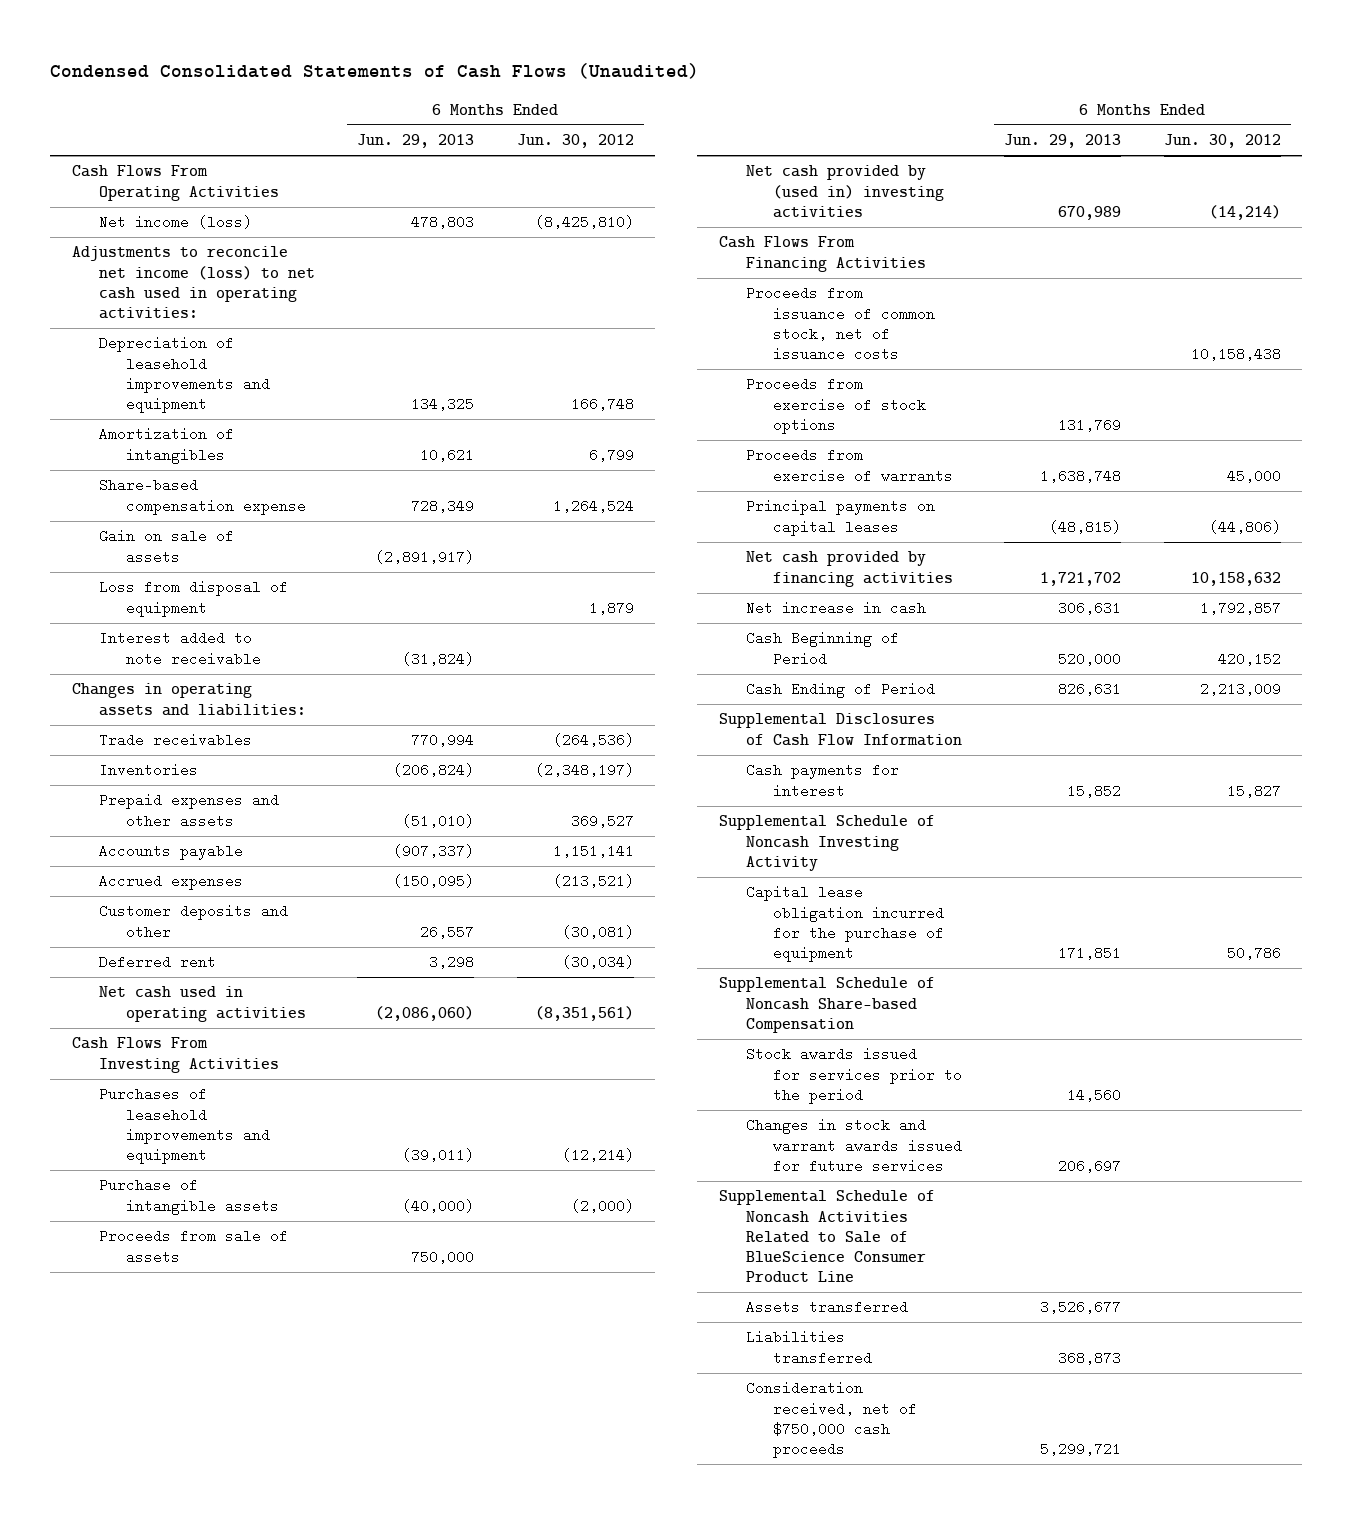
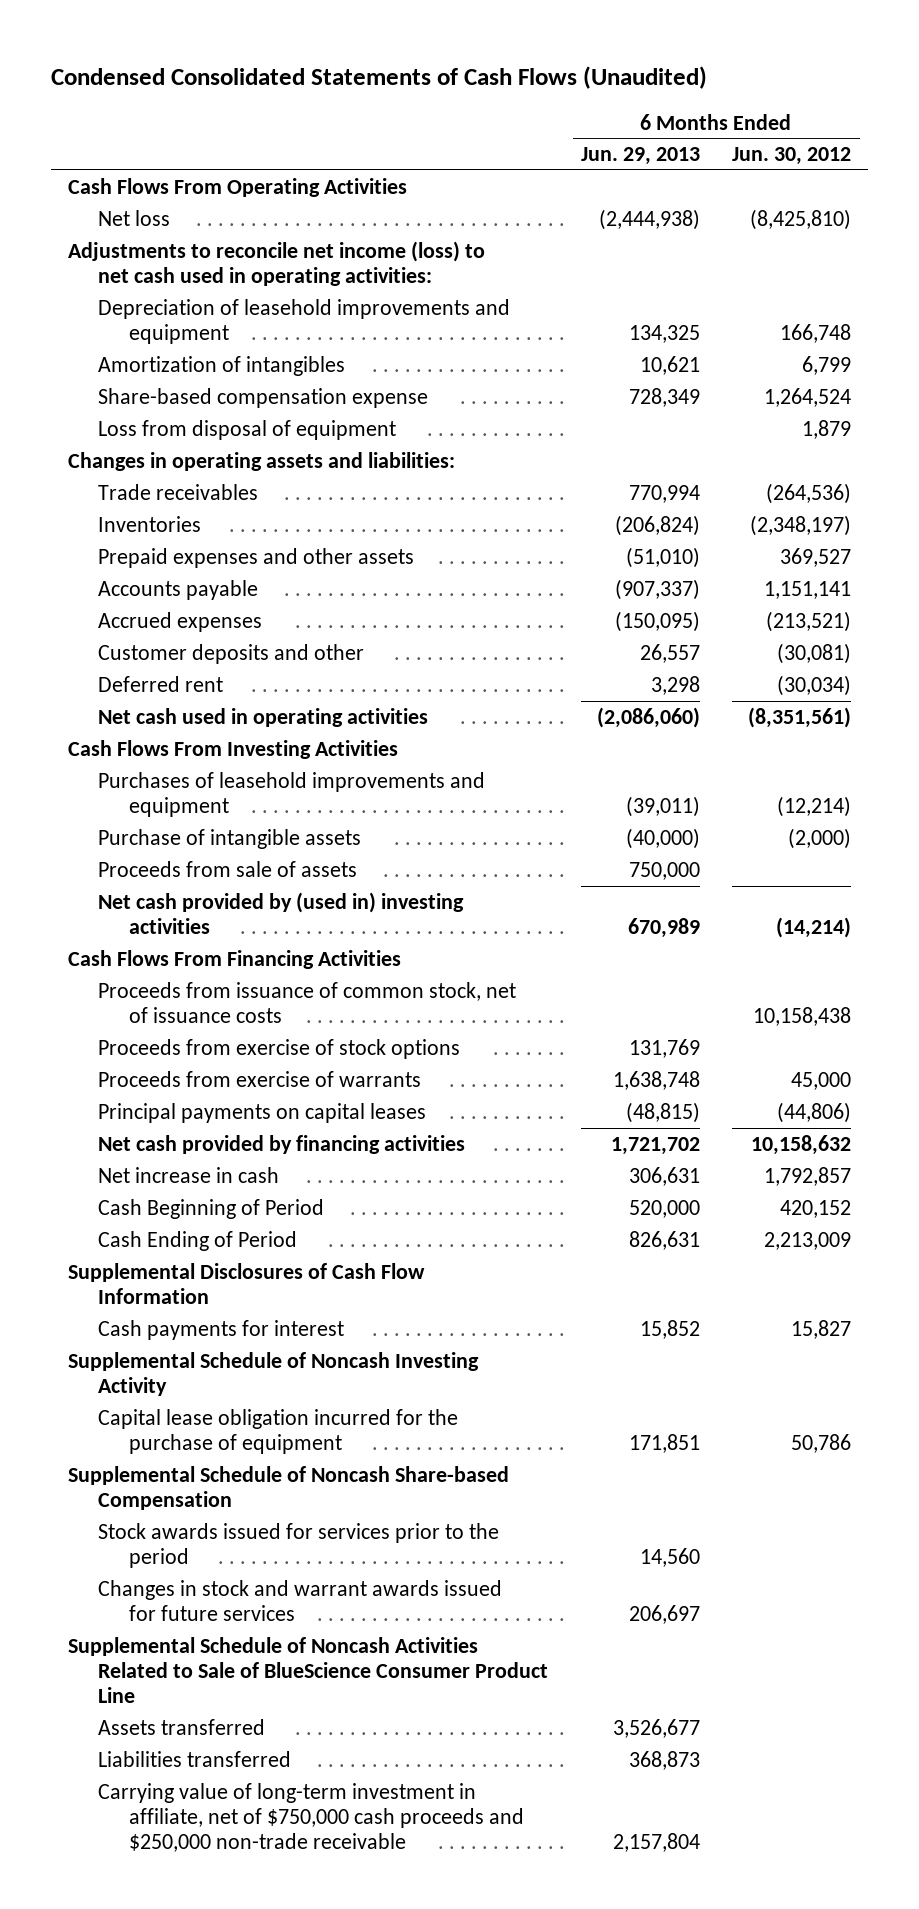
[98,215,252,230] Net income (loss) -> [98,209,171,226] Net loss
[411,215,475,230] 478,803 -> [598,208,700,230] (2,444,938)
[98,529,234,564] Gain on sale of assets -> none
[98,631,262,666] Interest added to note receivable -> none
[745,1381,918,1459] Consideration received, net of $750,000 cash proceeds -> [98,1782,525,1853] Carrying value of long-term investment in affiliate, net of $750,000 cash proceeds and $250,000 non-trade receivable
[1040,1442,1122,1457] 5,299,721 -> [612,1833,700,1853] 2,157,804

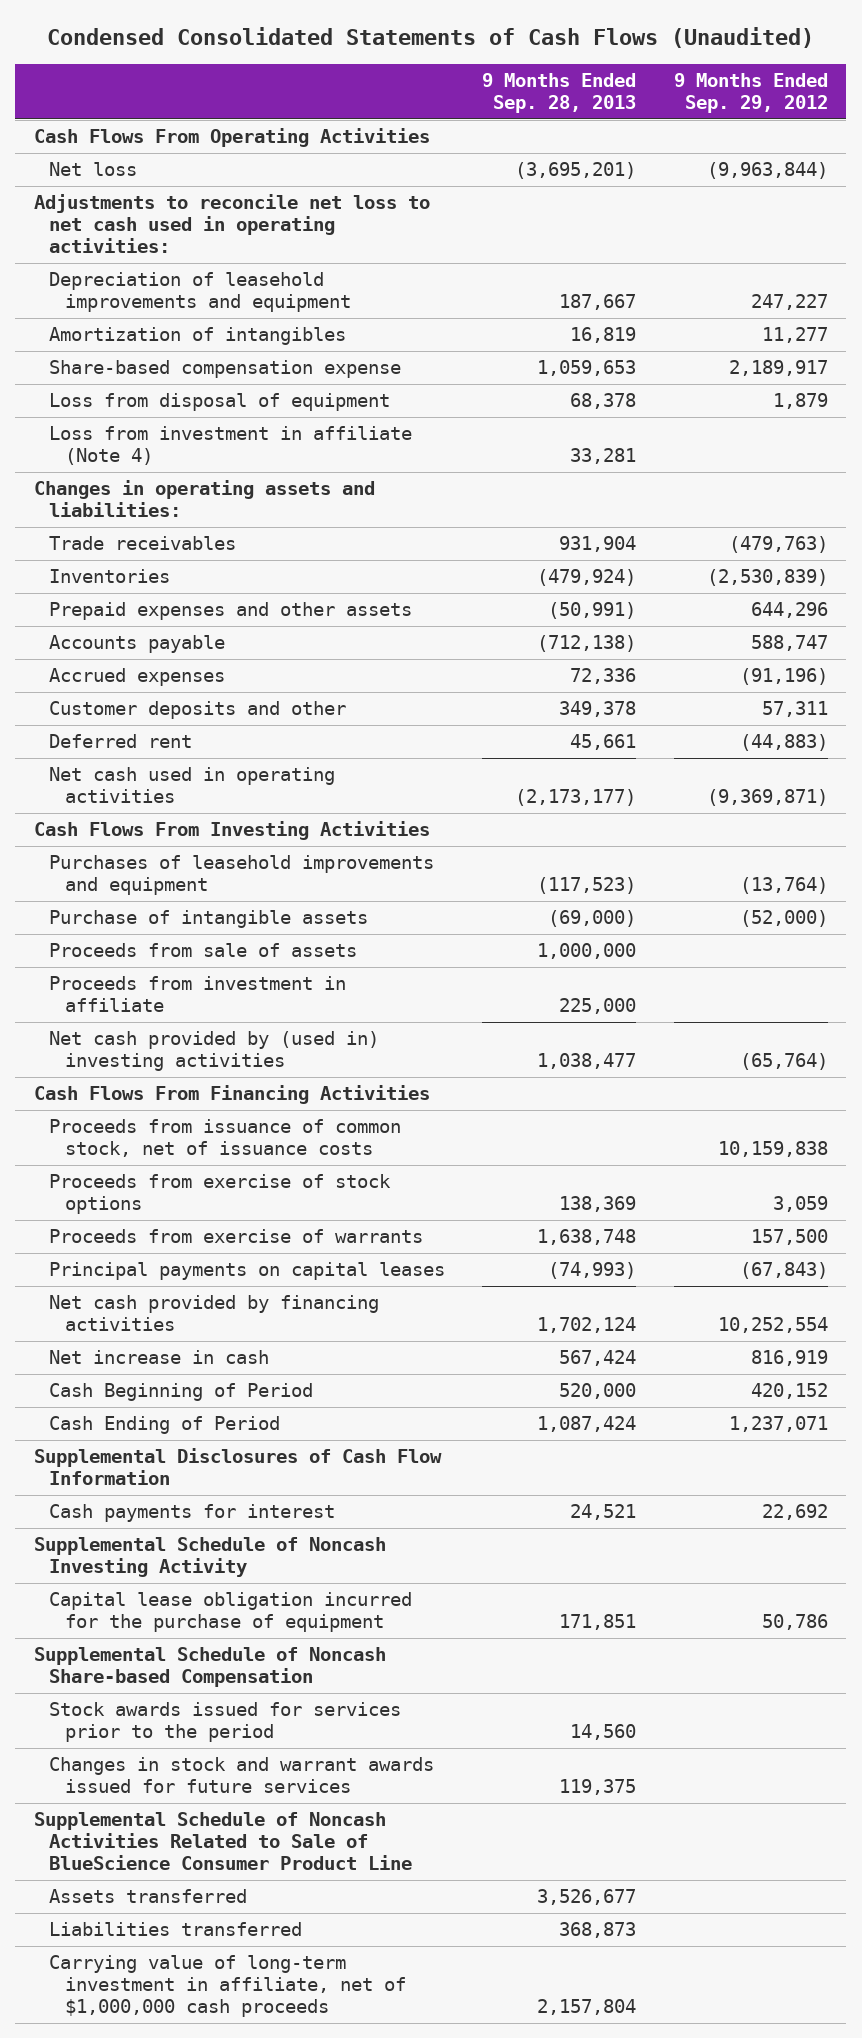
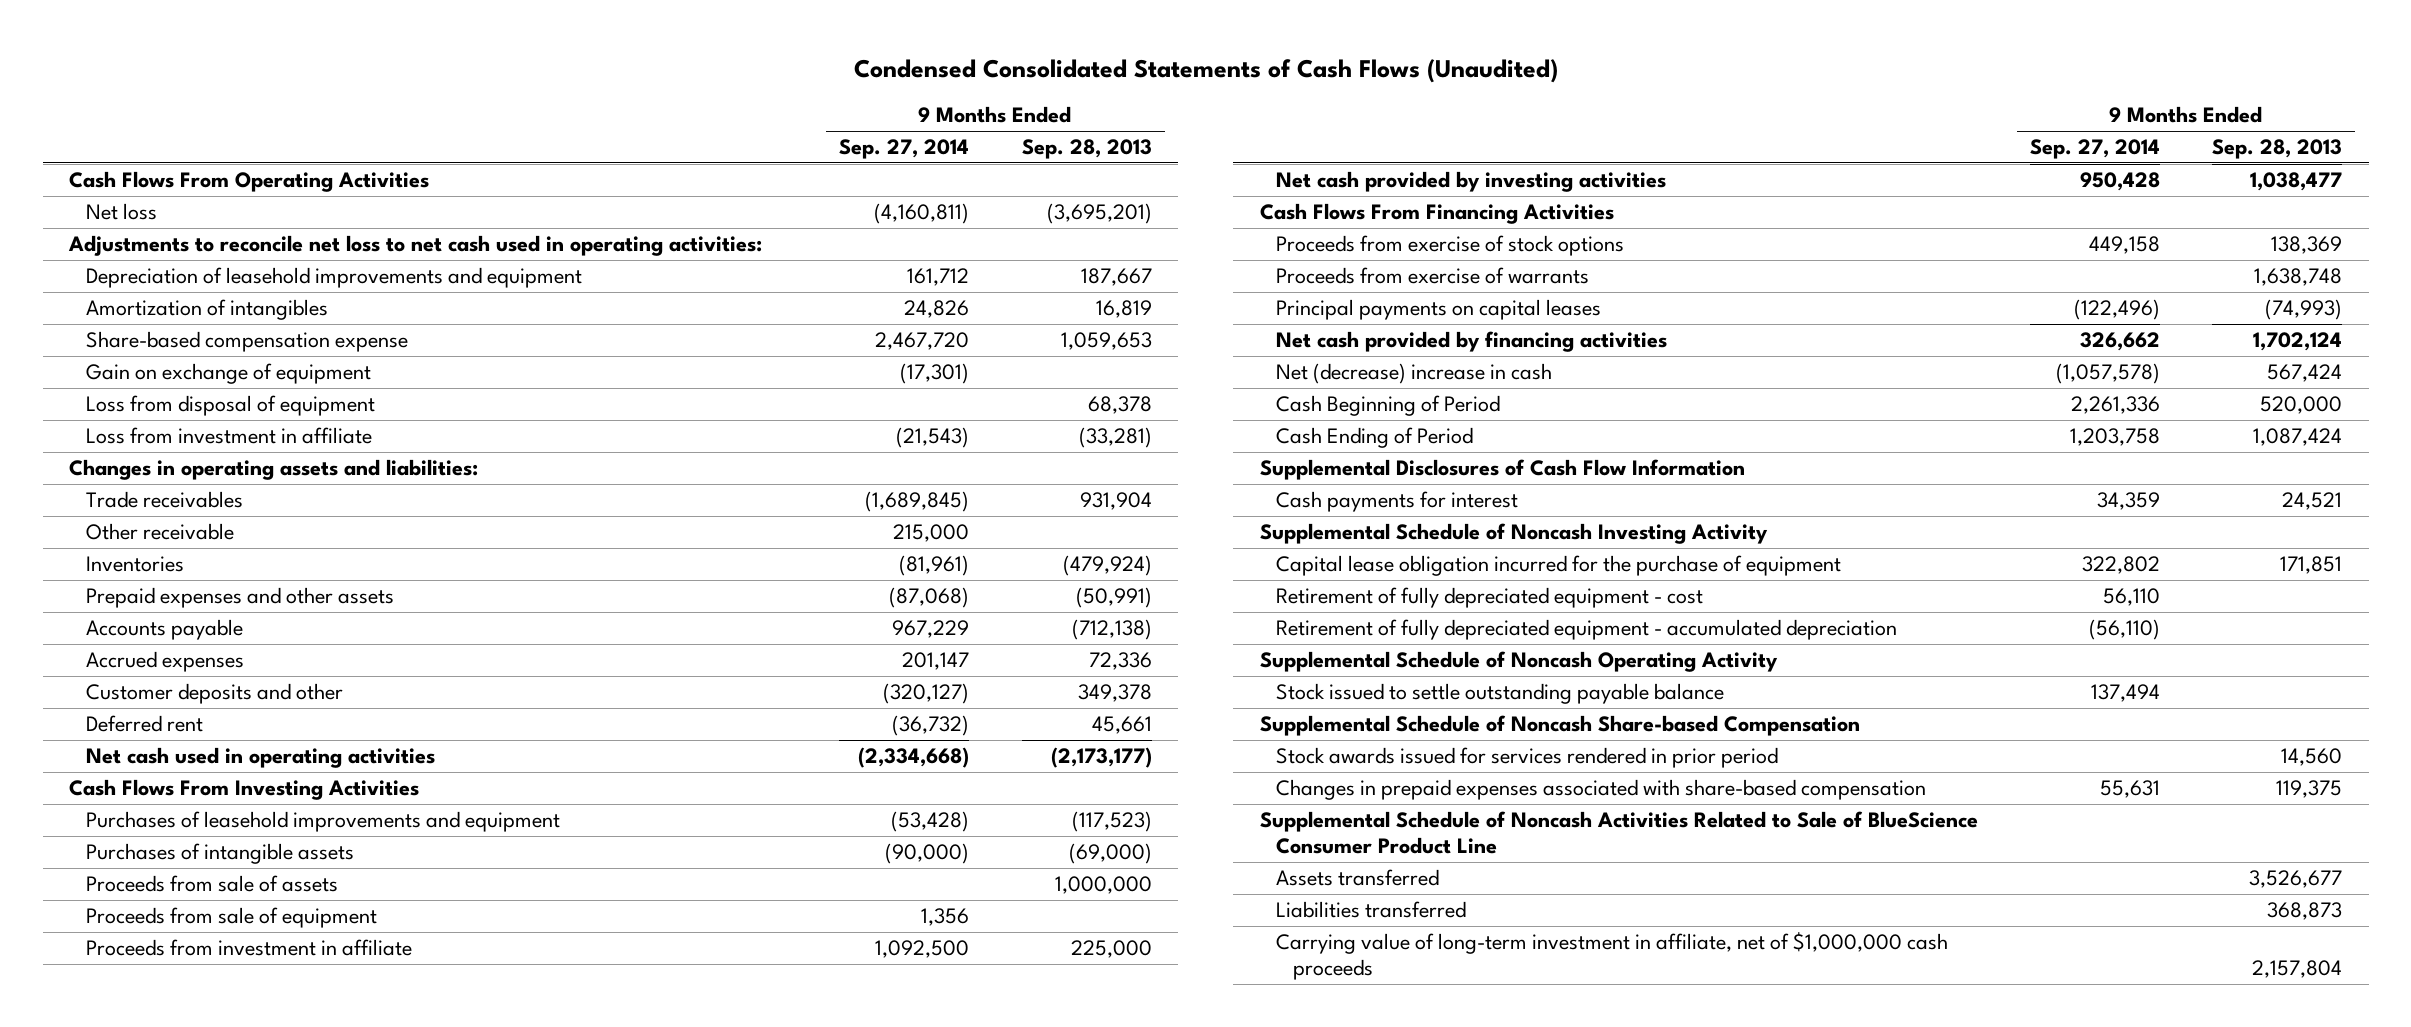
[673,73,828,113] 9 Months Ended Sep. 29, 2012 -> none
none -> [839,139,970,160] Sep. 27, 2014
none -> [85,363,371,385] Gain on exchange of equipment
[49,426,413,466] Loss from investment in affiliate (Note 4) -> [85,427,372,445] Loss from investment in affiliate
[570,448,637,465] 33,281 -> [1078,427,1152,449] (33,281)
none -> [85,523,234,541] Other receivable
[49,910,369,929] Purchase of intangible assets -> [85,843,354,865] Purchases of intangible assets
none -> [85,907,377,929] Proceeds from sale of equipment
[49,1031,380,1072] Net cash provided by (used in) investing activities -> [1276,171,1667,193] Net cash provided by investing activities
[49,1119,402,1158] Proceeds from issuance of common stock, net of issuance costs -> none
[49,1350,270,1365] Net increase in cash -> [1276,363,1553,385] Net (decrease) increase in cash
none -> [1276,587,1704,609] Retirement of fully depreciated equipment - cost
none -> [1276,619,1898,641] Retirement of fully depreciated equipment - accumulated depreciation
none -> [1259,651,1778,673] Supplemental Schedule of Noncash Operating Activity
none -> [1276,683,1725,705] Stock issued to settle outstanding payable balance
[49,1702,402,1743] Stock awards issued for services prior to the period -> [1276,747,1779,769] Stock awards issued for services rendered in prior period
[49,1757,435,1794] Changes in stock and warrant awards issued for future services -> [1276,779,1927,801] Changes in prepaid expenses associated with share-based compensation

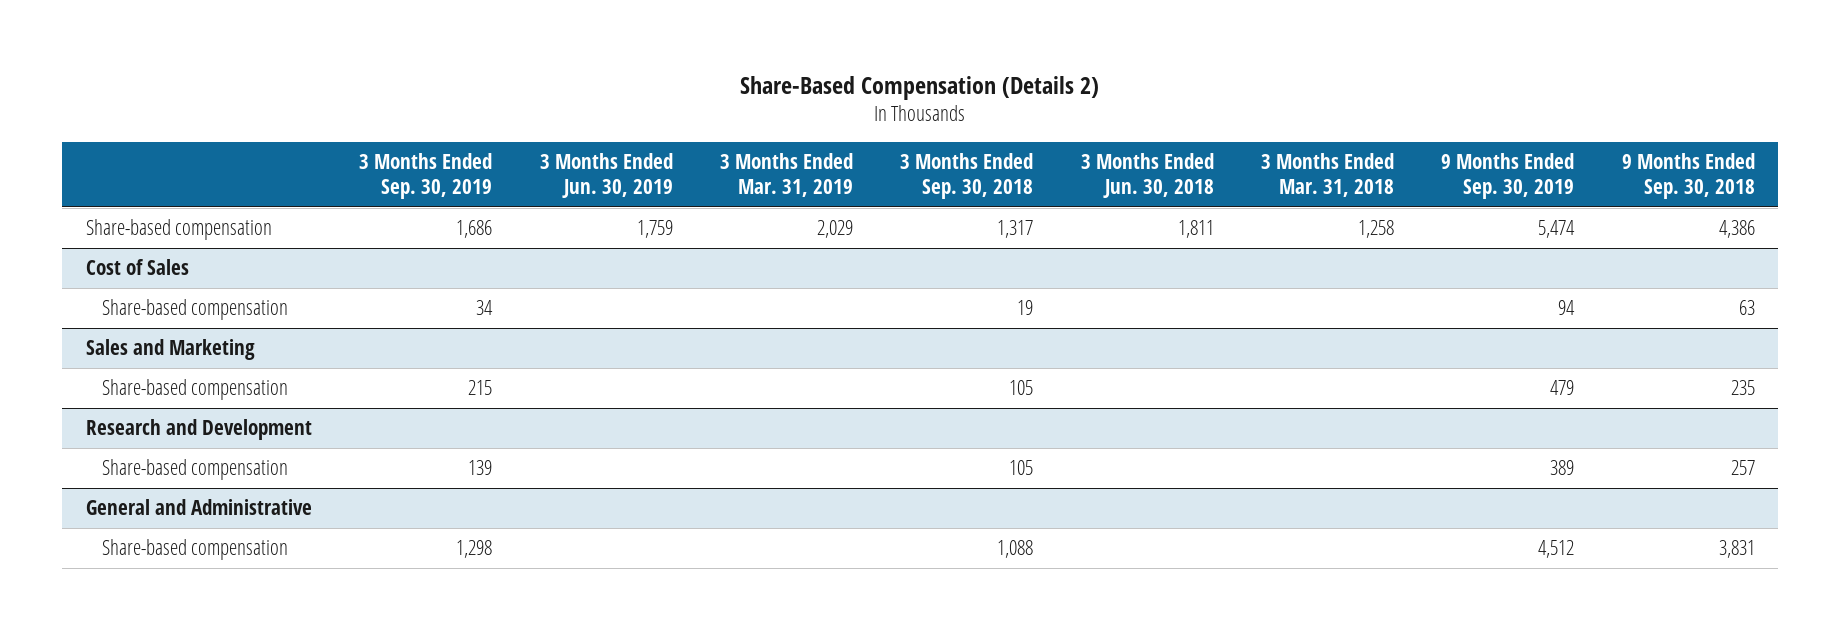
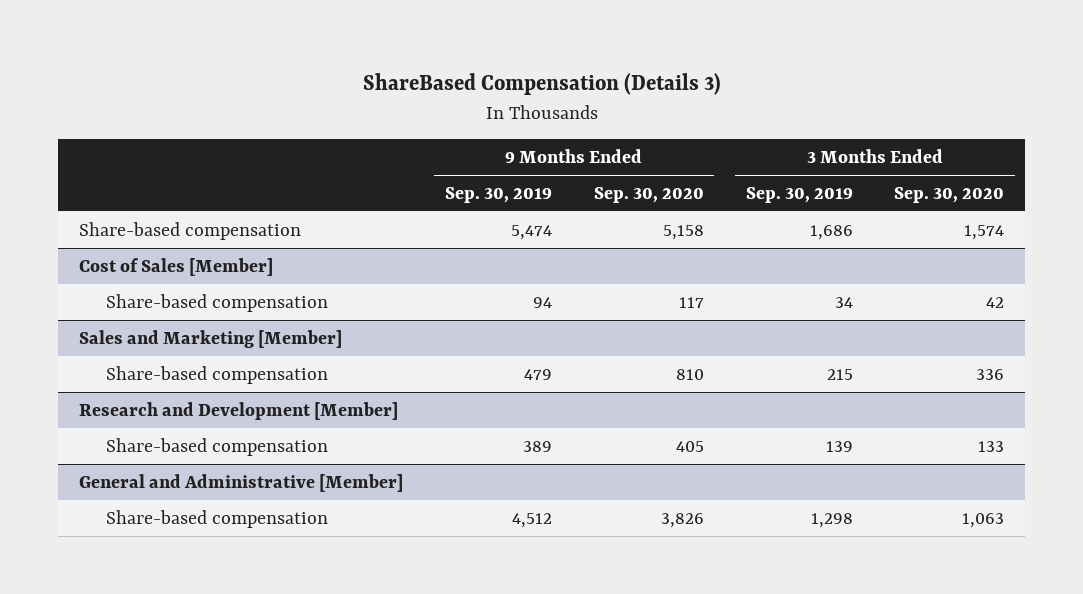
[740,75,1100,100] Share-Based Compensation (Details 2) -> [362,73,721,96] ShareBased Compensation (Details 3)
[539,152,673,198] 3 Months Ended Jun. 30, 2019 -> none
[720,152,854,197] 3 Months Ended Mar. 31, 2019 -> none
[900,152,1034,199] 3 Months Ended Sep. 30, 2018 -> none
[1080,152,1214,198] 3 Months Ended Jun. 30, 2018 -> none
[1261,152,1395,197] 3 Months Ended Mar. 31, 2018 -> none
[1621,152,1755,199] 9 Months Ended Sep. 30, 2018 -> none
none -> [593,186,704,203] Sep. 30, 2020
none -> [894,186,1005,203] Sep. 30, 2020
[86,259,190,276] Cost of Sales -> [78,257,273,276] Cost of Sales [Member]
[86,339,256,361] Sales and Marketing -> [78,329,342,348] Sales and Marketing [Member]
[86,419,313,441] Research and Development -> [78,401,398,420] Research and Development [Member]
[86,499,313,516] General and Administrative -> [78,473,403,492] General and Administrative [Member]

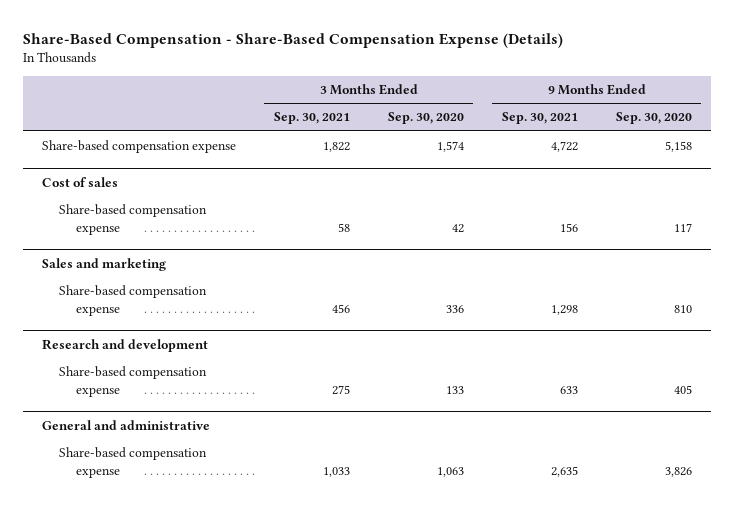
[362,73,721,96] ShareBased Compensation (Details 3) -> [22,32,563,48] Share-Based Compensation - Share-Based Compensation Expense (Details)
[444,186,552,203] Sep. 30, 2019 -> none
[745,186,853,203] Sep. 30, 2019 -> none
none -> [273,112,350,125] Sep. 30, 2021
none -> [501,112,578,125] Sep. 30, 2021
[78,221,301,240] Share-based compensation -> [41,140,236,154] Share-based compensation expense
[78,257,273,276] Cost of Sales [Member] -> [41,176,118,187] Cost of sales
[106,293,329,312] Share-based compensation -> [58,204,207,235] Share-based compensation expense
[78,329,342,348] Sales and Marketing [Member] -> [41,257,166,271] Sales and marketing
[106,365,329,384] Share-based compensation -> [58,285,207,316] Share-based compensation expense
[78,401,398,420] Research and Development [Member] -> [41,338,208,352] Research and development
[106,437,329,456] Share-based compensation -> [58,366,207,397] Share-based compensation expense
[78,473,403,492] General and Administrative [Member] -> [41,419,210,430] General and administrative
[106,509,329,528] Share-based compensation -> [58,447,207,478] Share-based compensation expense

